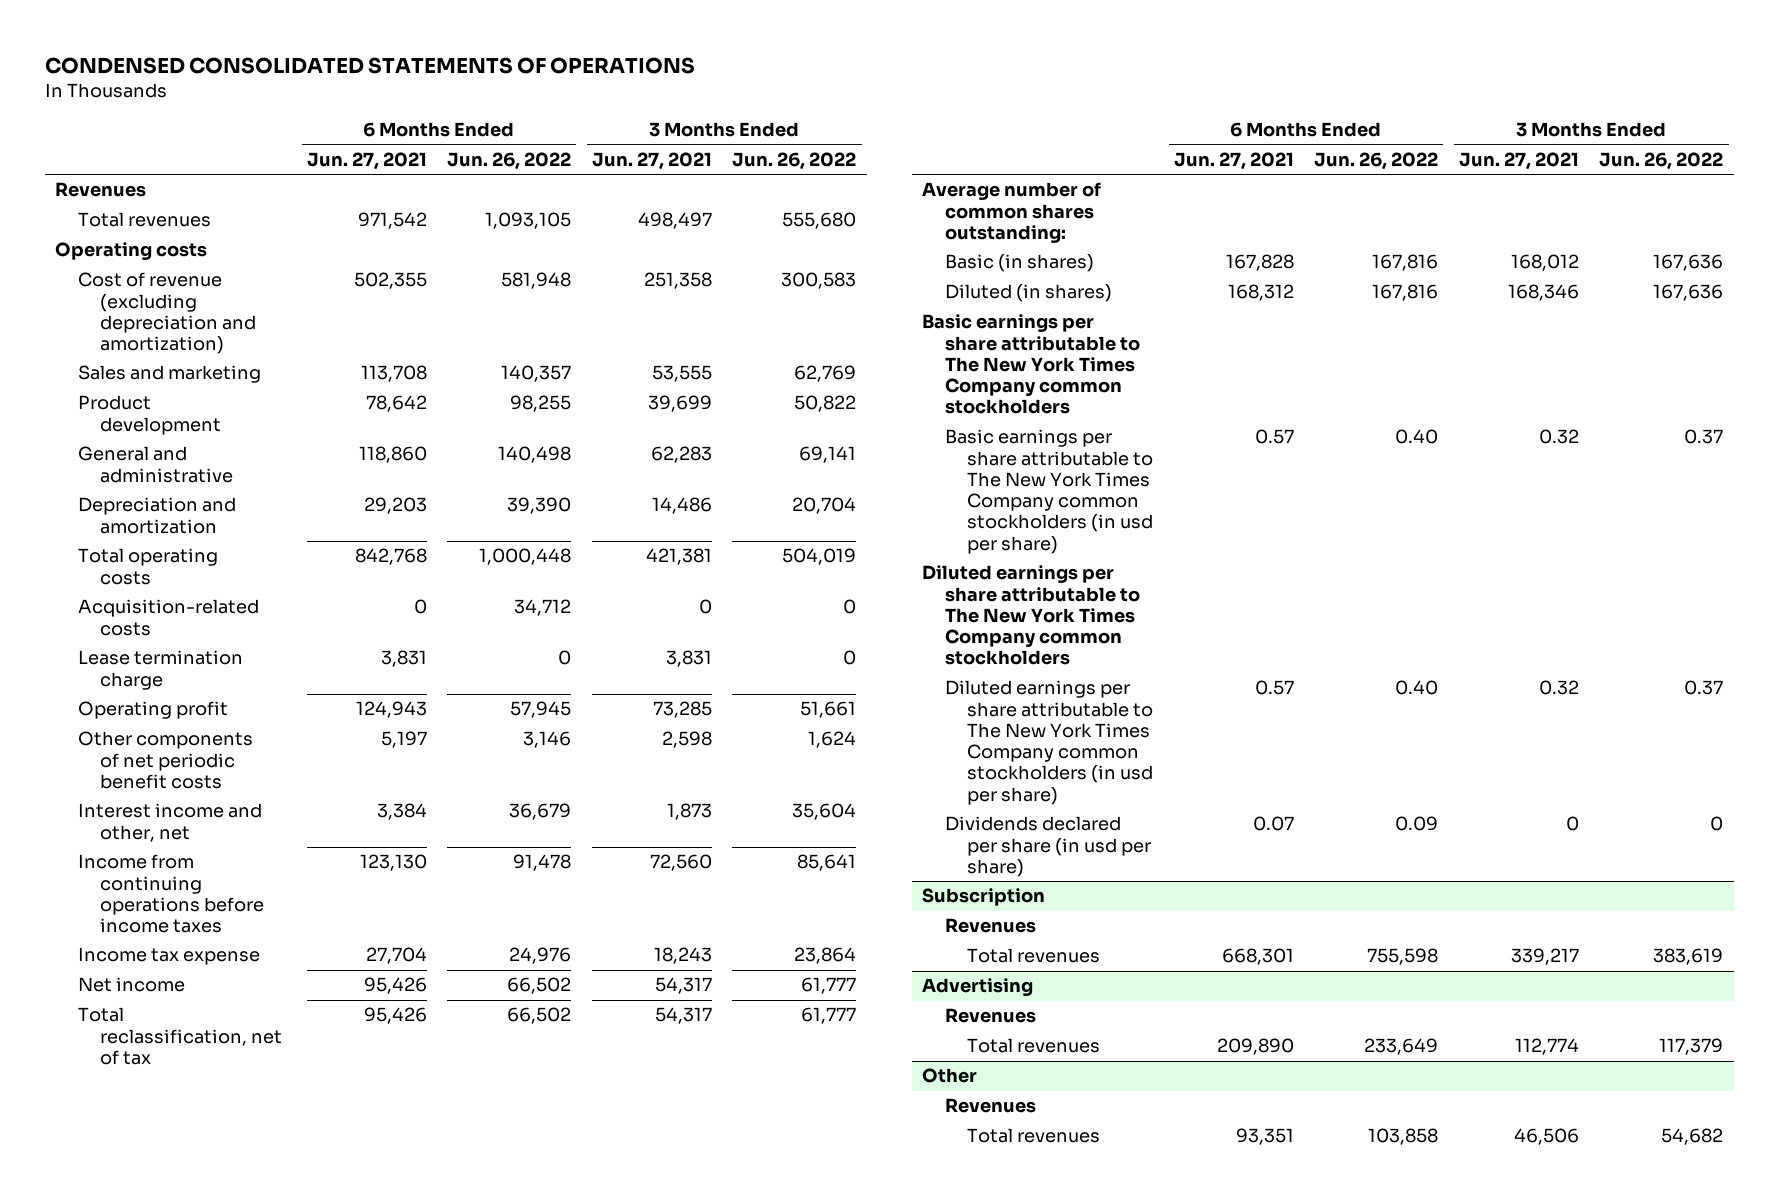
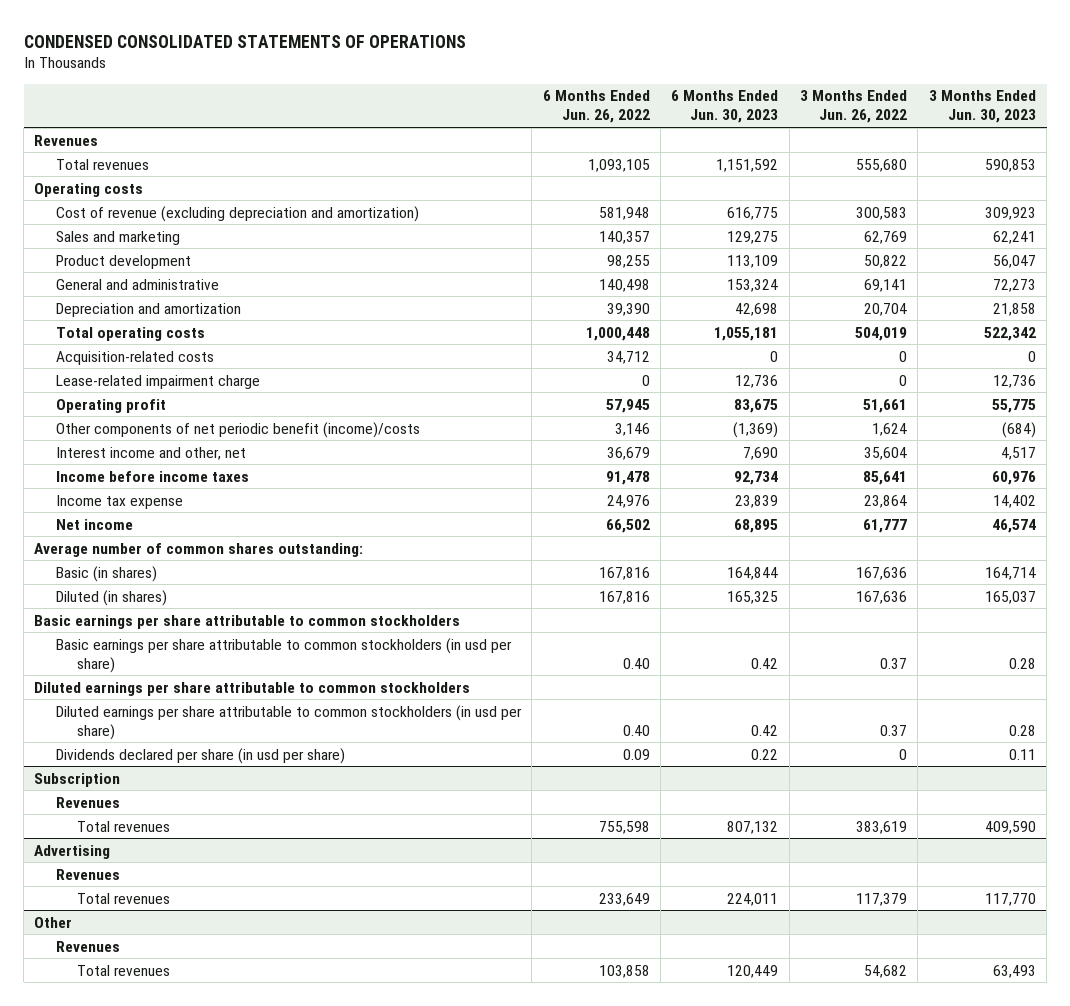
[306,151,427,170] Jun. 27, 2021 -> none
[591,151,712,170] Jun. 27, 2021 -> none
none -> [671,90,779,124] 6 Months Ended Jun. 30, 2023
none -> [928,90,1036,124] 3 Months Ended Jun. 30, 2023
[77,650,243,690] Lease termination charge -> none
none -> [55,374,260,389] Lease-related impairment charge
[77,731,253,789] Other components of net periodic benefit costs -> [55,421,420,438] Other components of net periodic benefit (income)/costs
[77,854,265,934] Income from continuing operations before income taxes -> [55,470,249,482] Income before income taxes
[77,1007,283,1065] Total reclassification, net of tax -> none
[921,314,1140,415] Basic earnings per share attributable to The New York Times Company common stockholders -> [34,614,461,629] Basic earnings per share attributable to common stockholders
[944,429,1154,554] Basic earnings per share attributable to The New York Times Company common stockholders (in usd per share) -> [55,637,512,673] Basic earnings per share attributable to common stockholders (in usd per share)
[921,565,1140,666] Diluted earnings per share attributable to The New York Times Company common stockholders -> [34,681,471,696] Diluted earnings per share attributable to common stockholders
[944,680,1154,805] Diluted earnings per share attributable to The New York Times Company common stockholders (in usd per share) -> [55,704,522,740] Diluted earnings per share attributable to common stockholders (in usd per share)

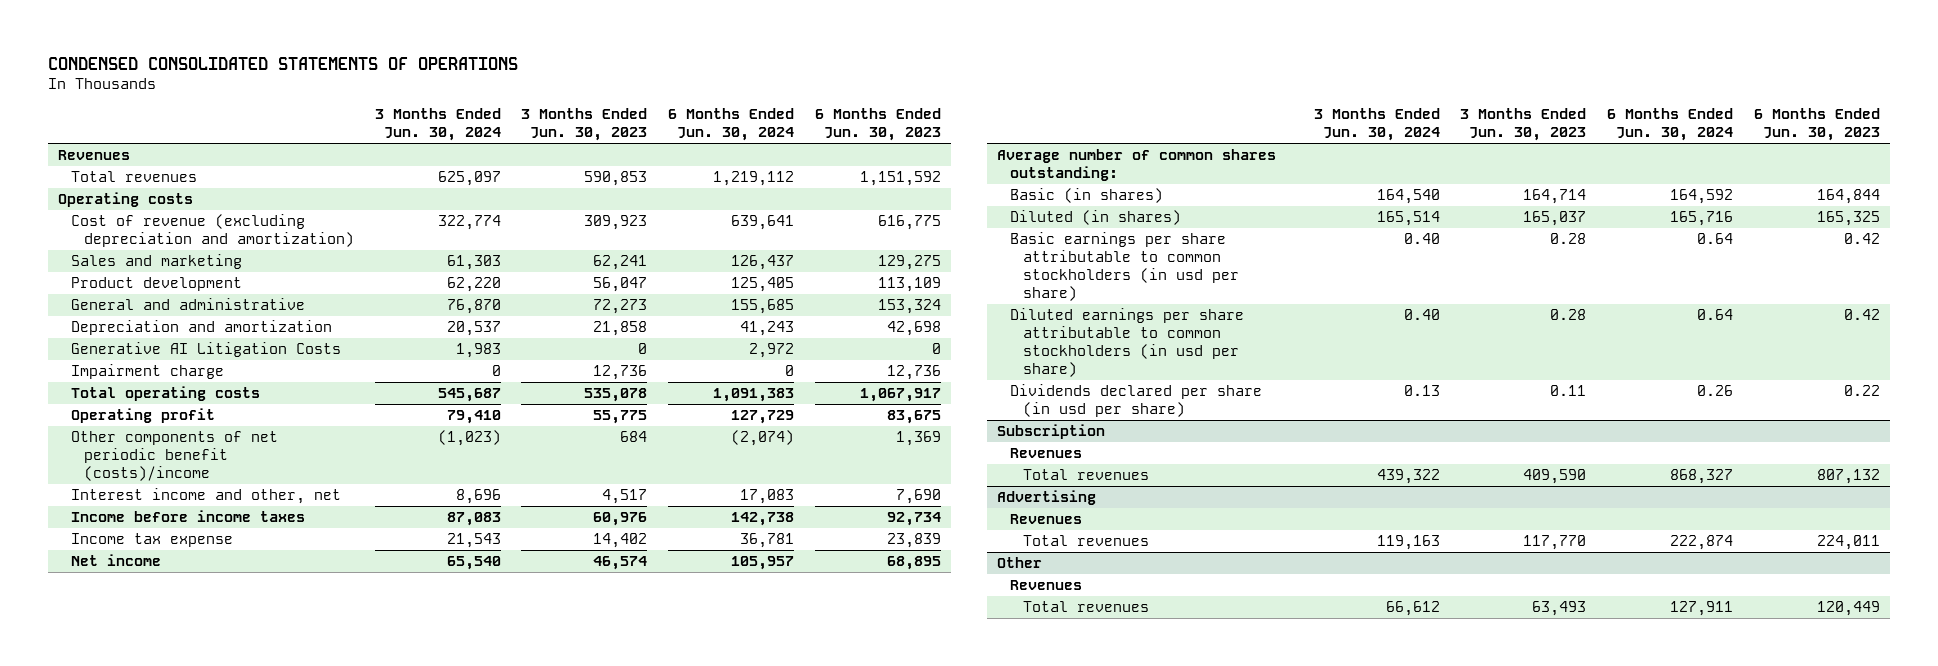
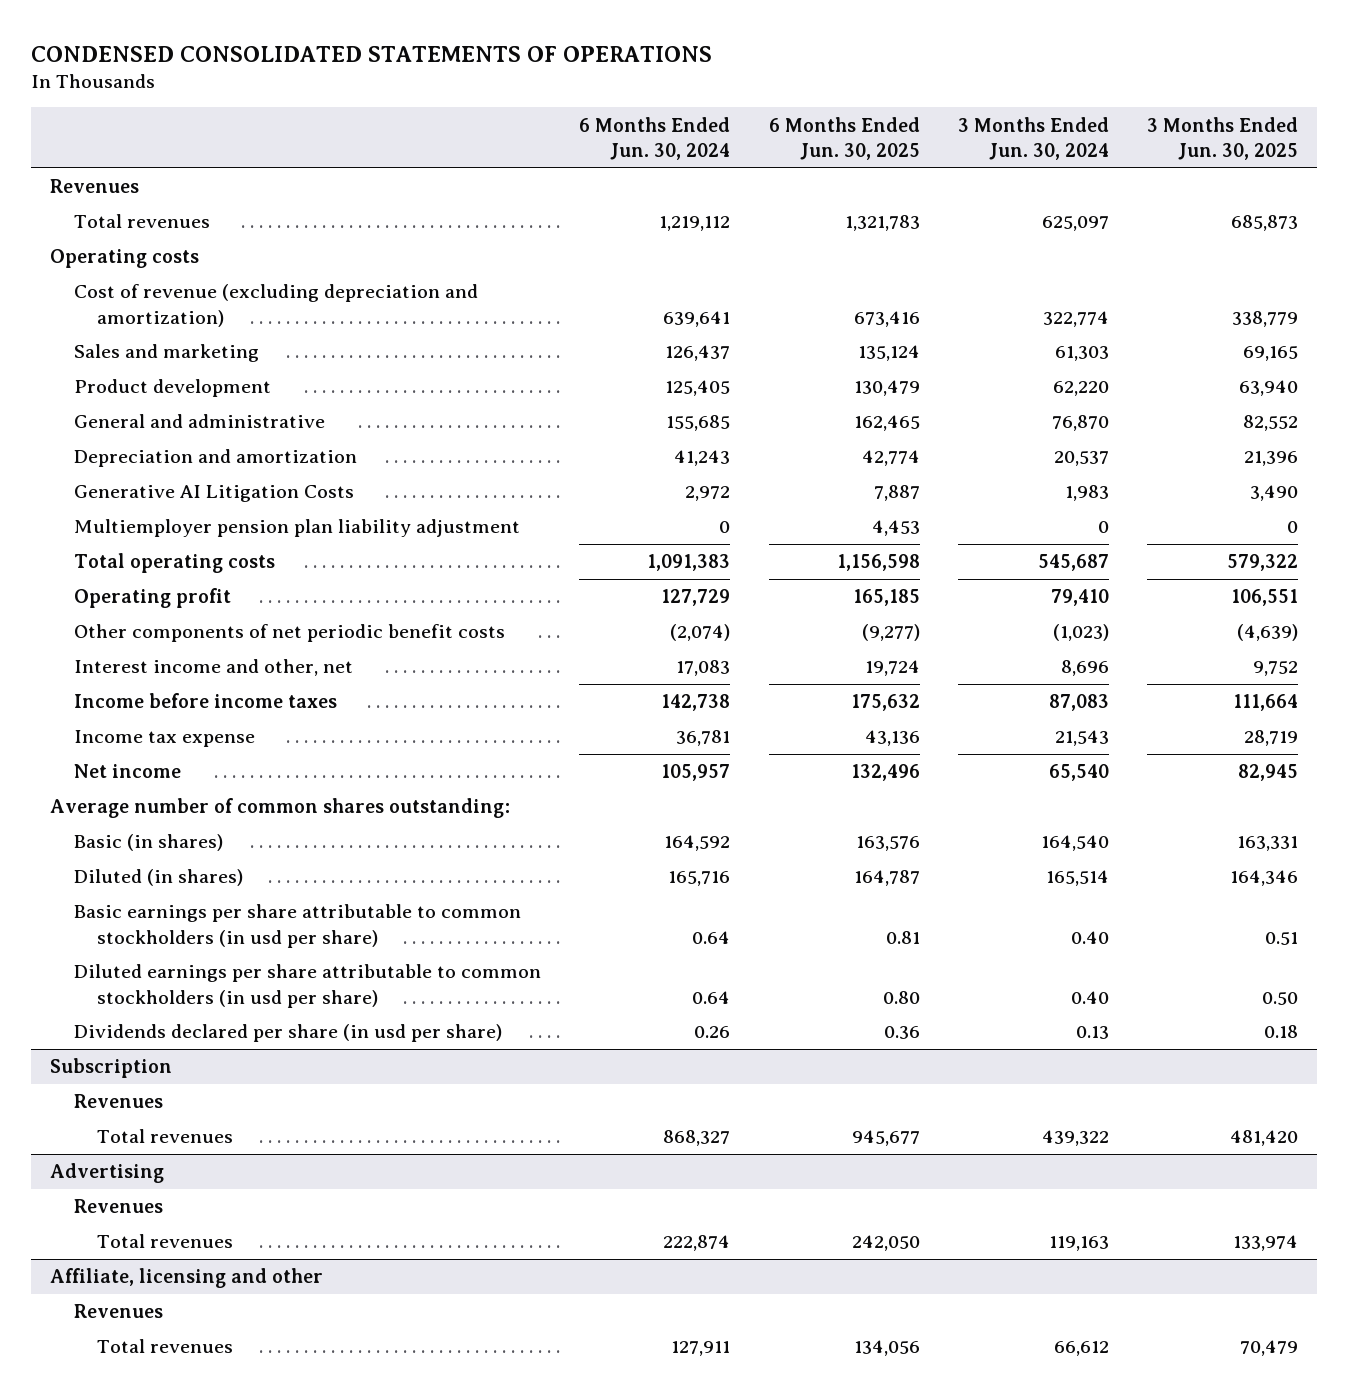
[521,108,648,142] 3 Months Ended Jun. 30, 2023 -> none
[814,108,941,142] 6 Months Ended Jun. 30, 2023 -> none
none -> [768,116,920,160] 6 Months Ended Jun. 30, 2025
none -> [1147,116,1299,160] 3 Months Ended Jun. 30, 2025
[71,364,225,380] Impairment charge -> none
none -> [73,519,520,538] Multiemployer pension plan liability adjustment
[71,431,279,481] Other components of net periodic benefit (costs)/income -> [73,624,505,643] Other components of net periodic benefit costs
[997,557,1043,569] Other -> none
none -> [50,1268,324,1289] Affiliate, licensing and other

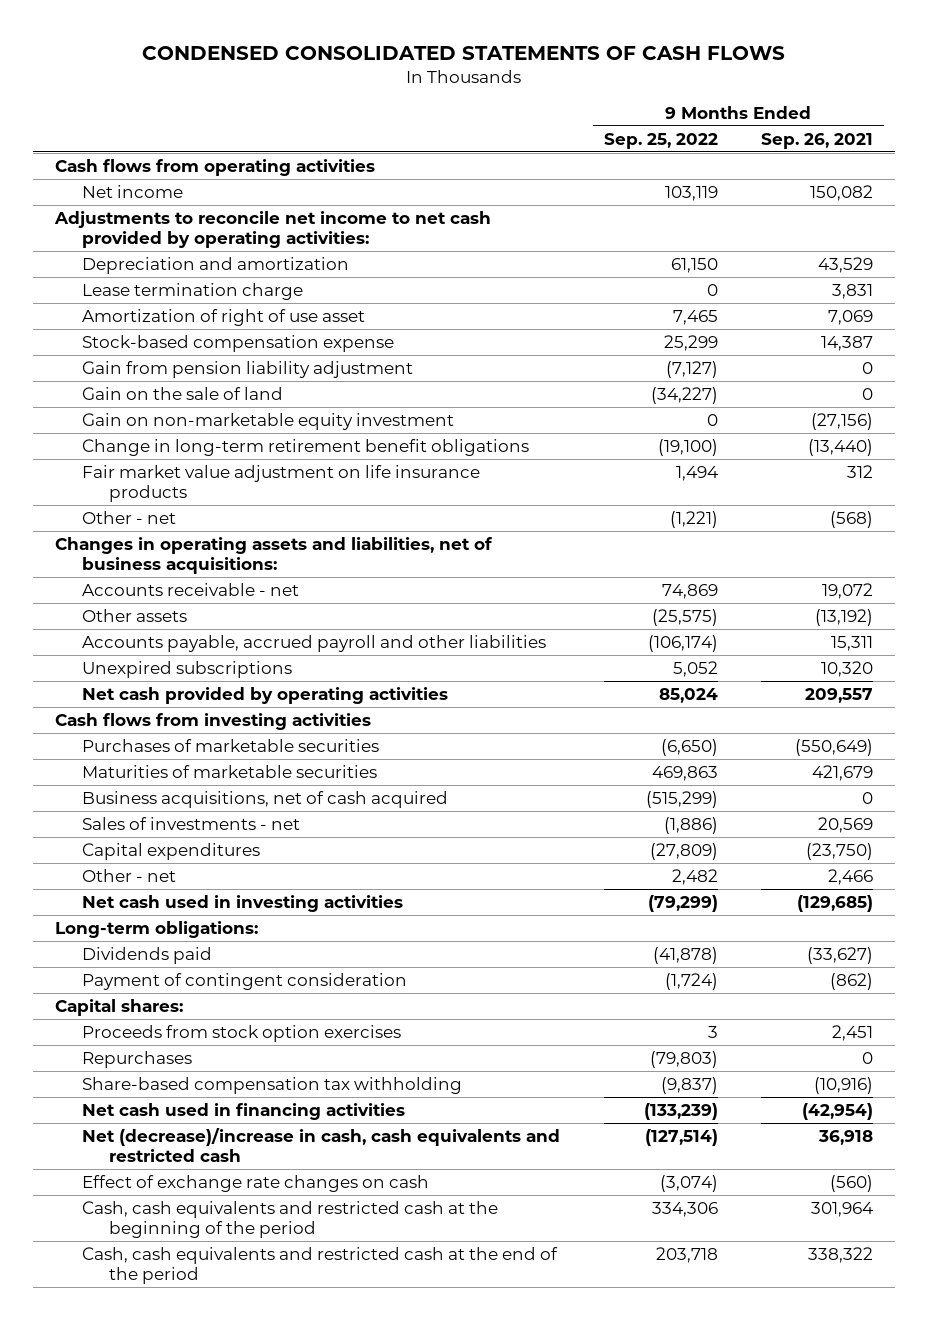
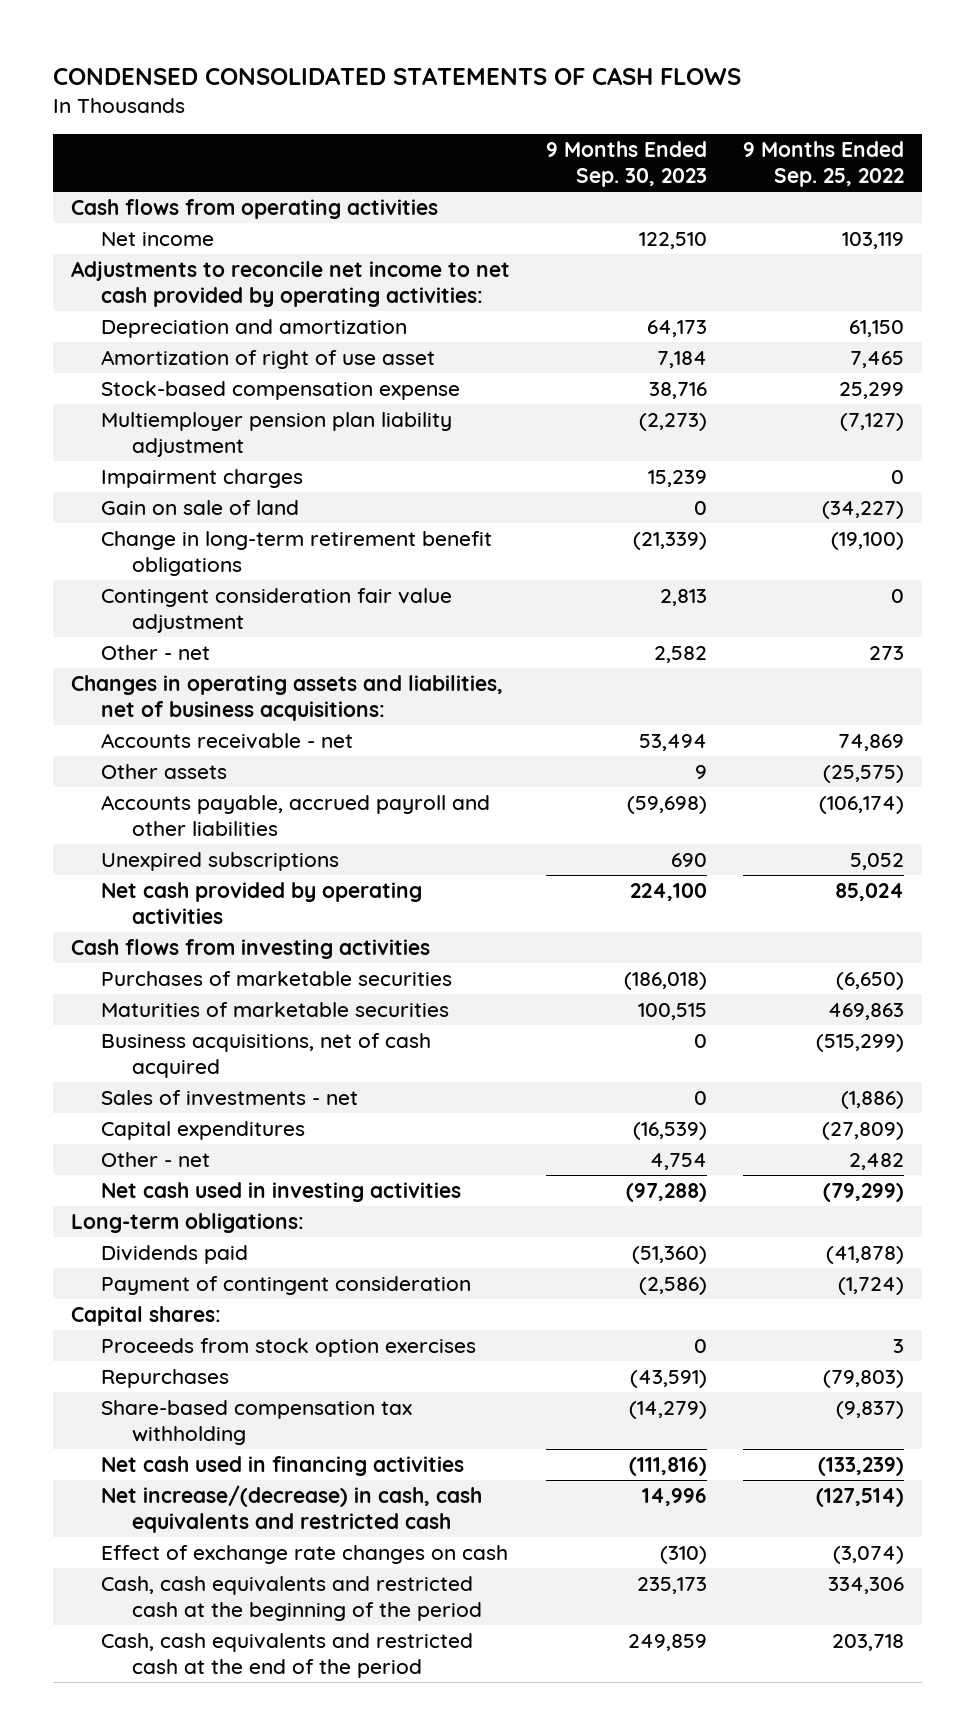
[761,132,874,149] Sep. 26, 2021 -> none
none -> [545,141,707,188] 9 Months Ended Sep. 30, 2023
[82,282,304,300] Lease termination charge -> none
[82,412,455,430] Gain on non-marketable equity investment -> none
[82,360,414,378] Gain from pension liability adjustment -> [101,412,453,457] Multiemployer pension plan liability adjustment
none -> [101,469,304,489] Impairment charges
[82,386,284,400] Gain on the sale of land -> [101,500,300,516] Gain on sale of land
[82,464,481,503] Fair market value adjustment on life insurance products -> none
none -> [101,588,453,633] Contingent consideration fair value adjustment
[669,510,718,528] (1,221) -> [868,646,904,661] 273
[82,1127,561,1163] Net (decrease)/increase in cash, cash equivalents and restricted cash -> [101,1485,483,1533] Net increase/(decrease) in cash, cash equivalents and restricted cash

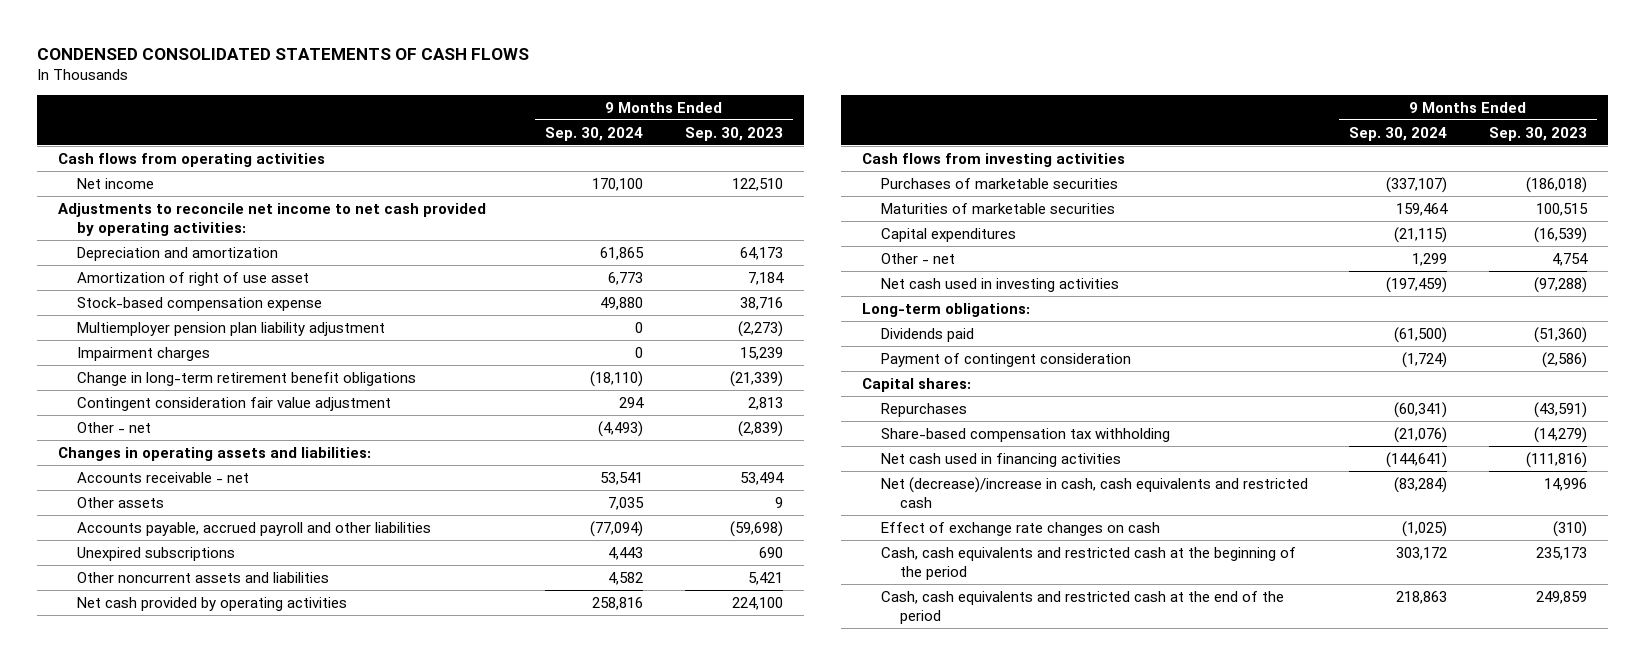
[742,141,904,188] 9 Months Ended Sep. 25, 2022 -> none
none -> [545,126,644,141] Sep. 30, 2024
[101,500,300,516] Gain on sale of land -> none
[653,646,707,664] 2,582 -> [737,420,783,437] (2,839)
[70,675,503,721] Changes in operating assets and liabilities, net of business acquisitions: -> [57,446,371,461] Changes in operating assets and liabilities:
none -> [76,571,329,583] Other noncurrent assets and liabilities
[101,1033,432,1078] Business acquisitions, net of cash acquired -> none
[101,1090,359,1107] Sales of investments - net -> none
[101,1338,477,1358] Proceeds from stock option exercises -> none
[101,1485,483,1533] Net increase/(decrease) in cash, cash equivalents and restricted cash -> [880,476,1308,508] Net (decrease)/increase in cash, cash equivalents and restricted cash

